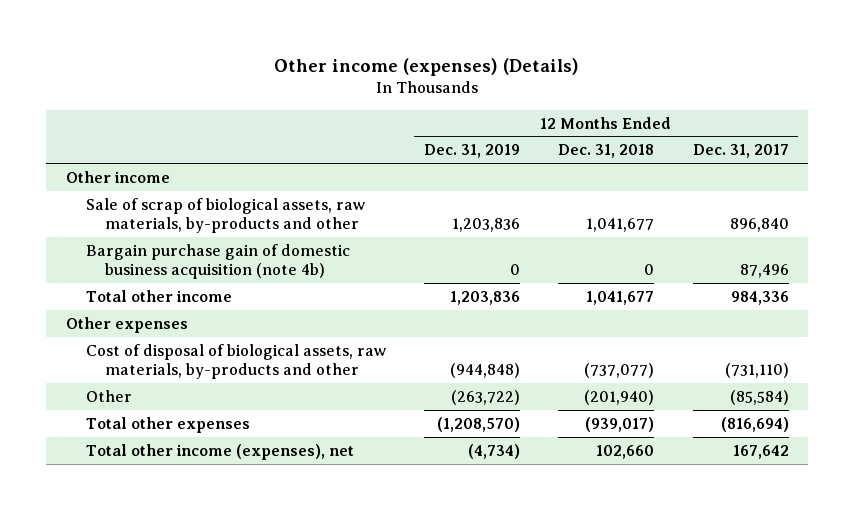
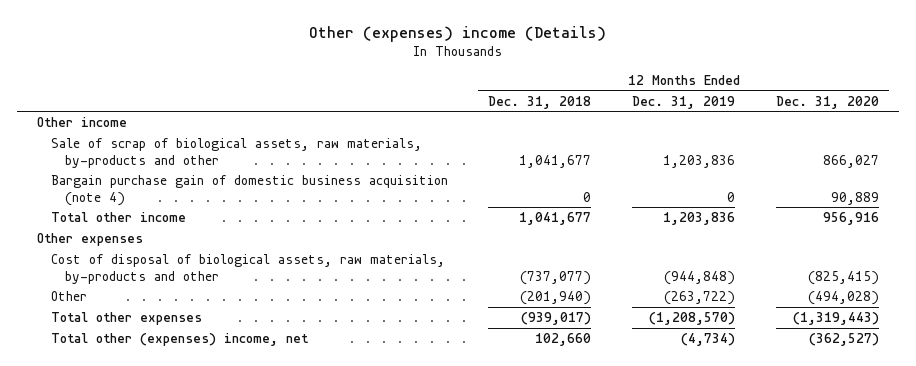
[274,57,580,76] Other income (expenses) (Details) -> [308,25,606,42] Other (expenses) income (Details)
[692,144,789,159] Dec. 31, 2017 -> none
none -> [775,95,879,109] Dec. 31, 2020
[85,243,350,280] Bargain purchase gain of domestic business acquisition (note 4b) -> [50,174,448,206] Bargain purchase gain of domestic business acquisition (note 4)
[85,443,354,460] Total other income (expenses), net -> [50,332,309,346] Total other (expenses) income, net

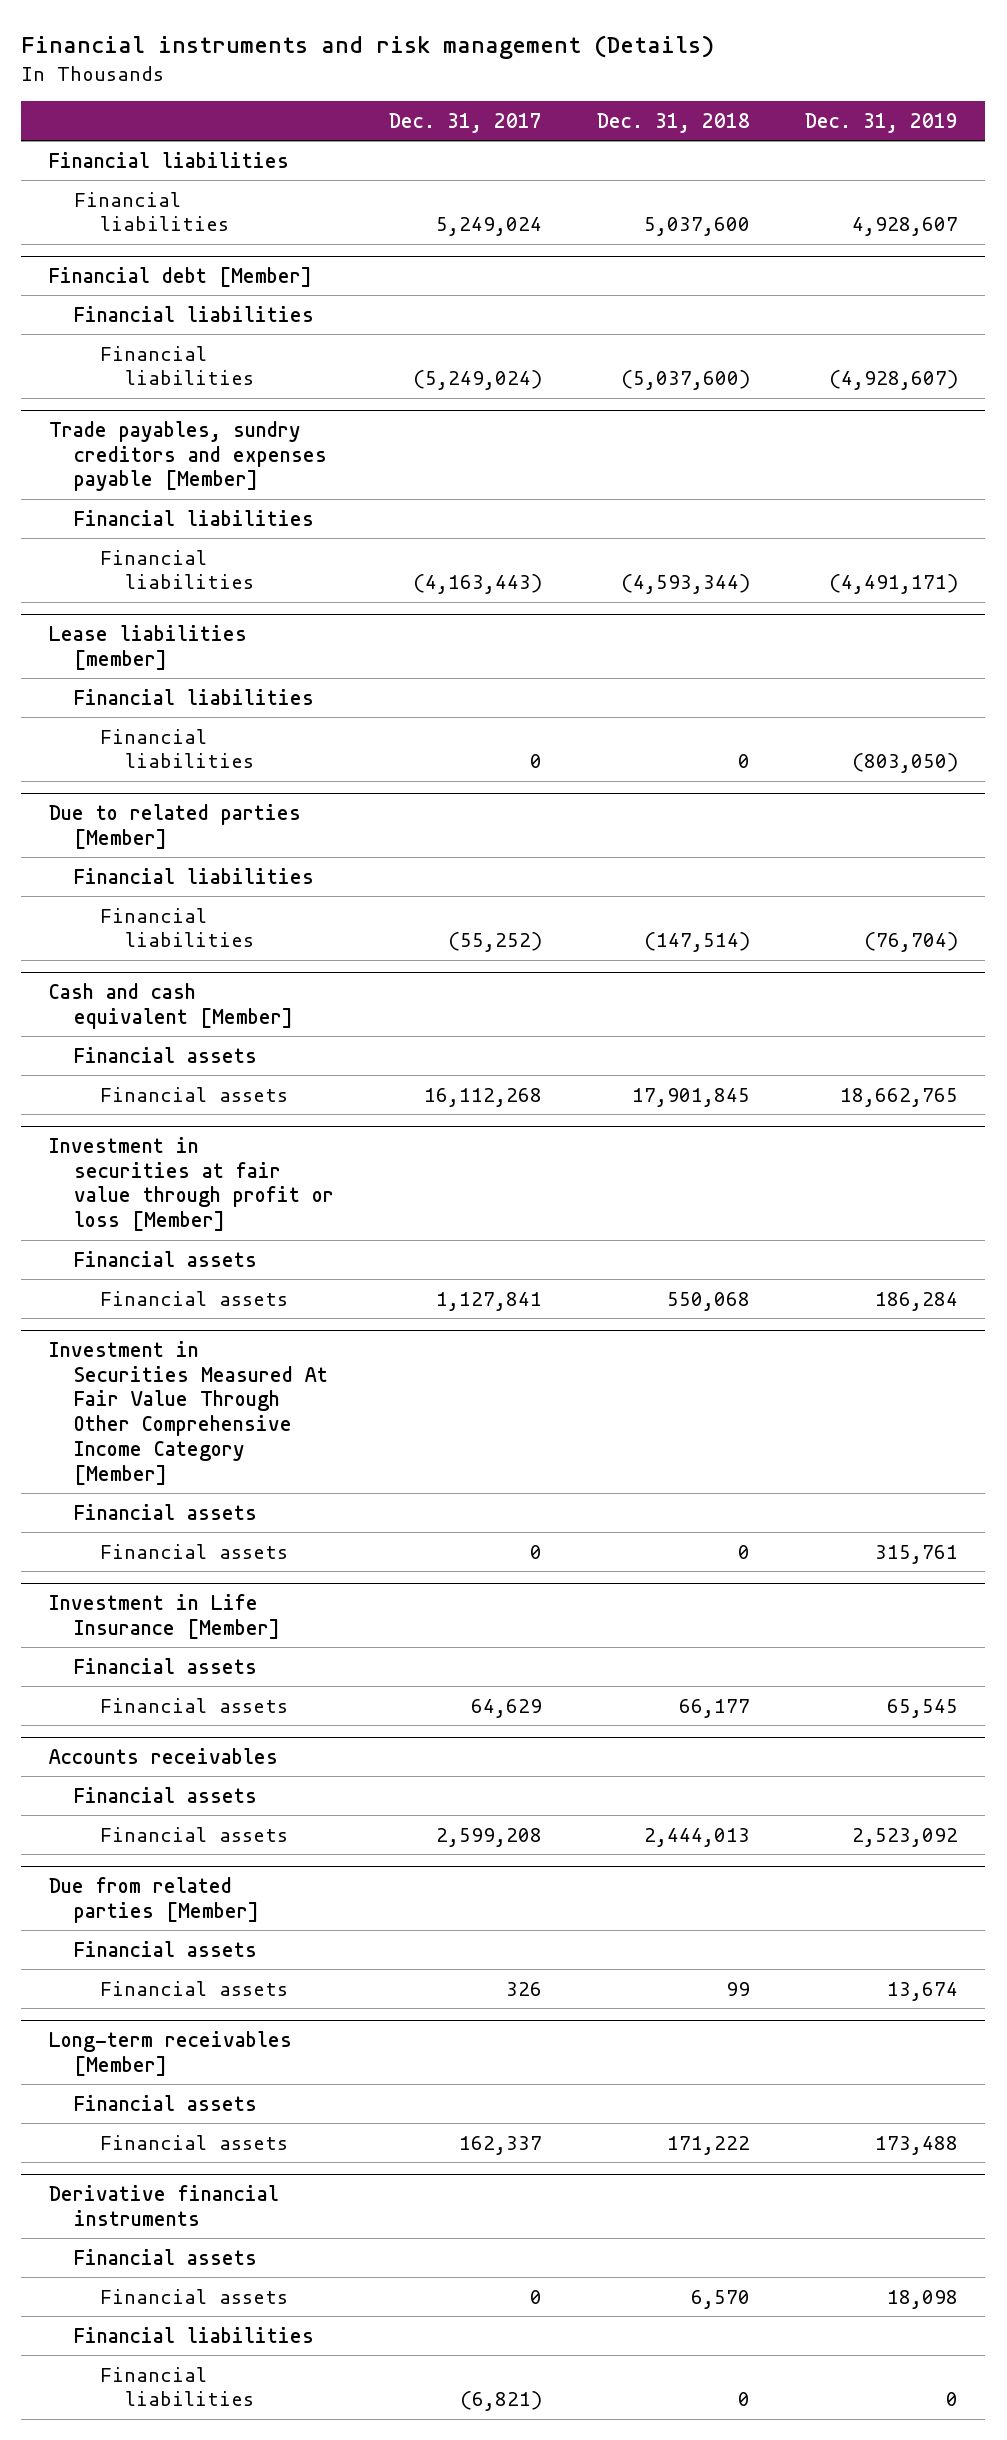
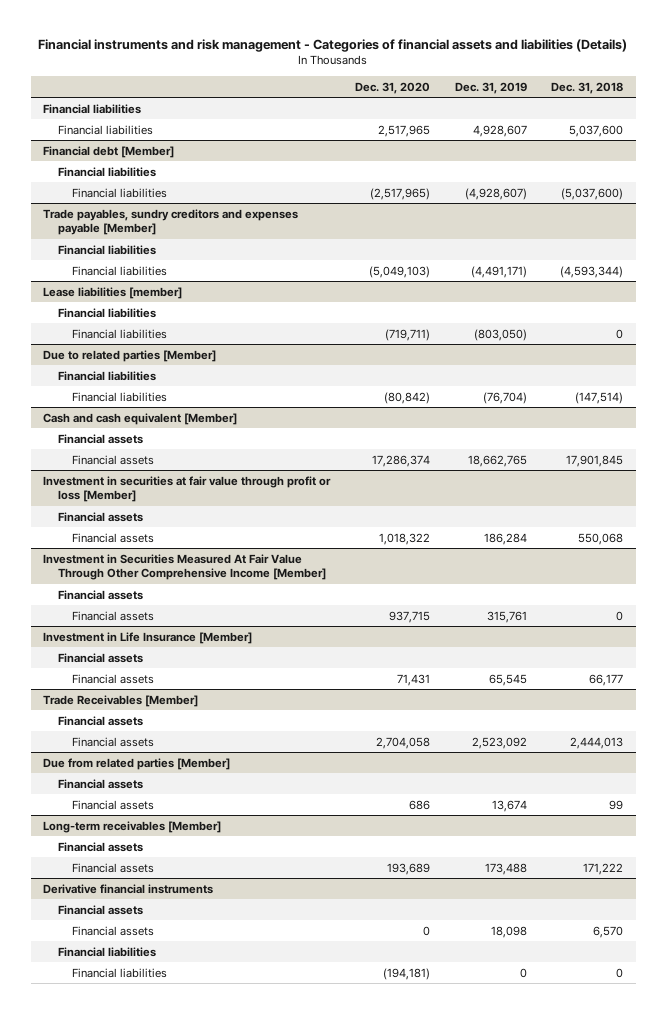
[21,35,715,60] Financial instruments and risk management (Details) -> [38,38,628,52] Financial instruments and risk management - Categories of financial assets and liabilities (Details)
[389,112,543,133] Dec. 31, 2017 -> none
none -> [355,81,431,94] Dec. 31, 2020
[48,1340,329,1485] Investment in Securities Measured At Fair Value Through Other Comprehensive Income Category [Member] -> [43,553,326,581] Investment in Securities Measured At Fair Value Through Other Comprehensive Income [Member]
[48,1747,278,1764] Accounts receivables -> none
none -> [43,694,199,707] Trade Receivables [Member]

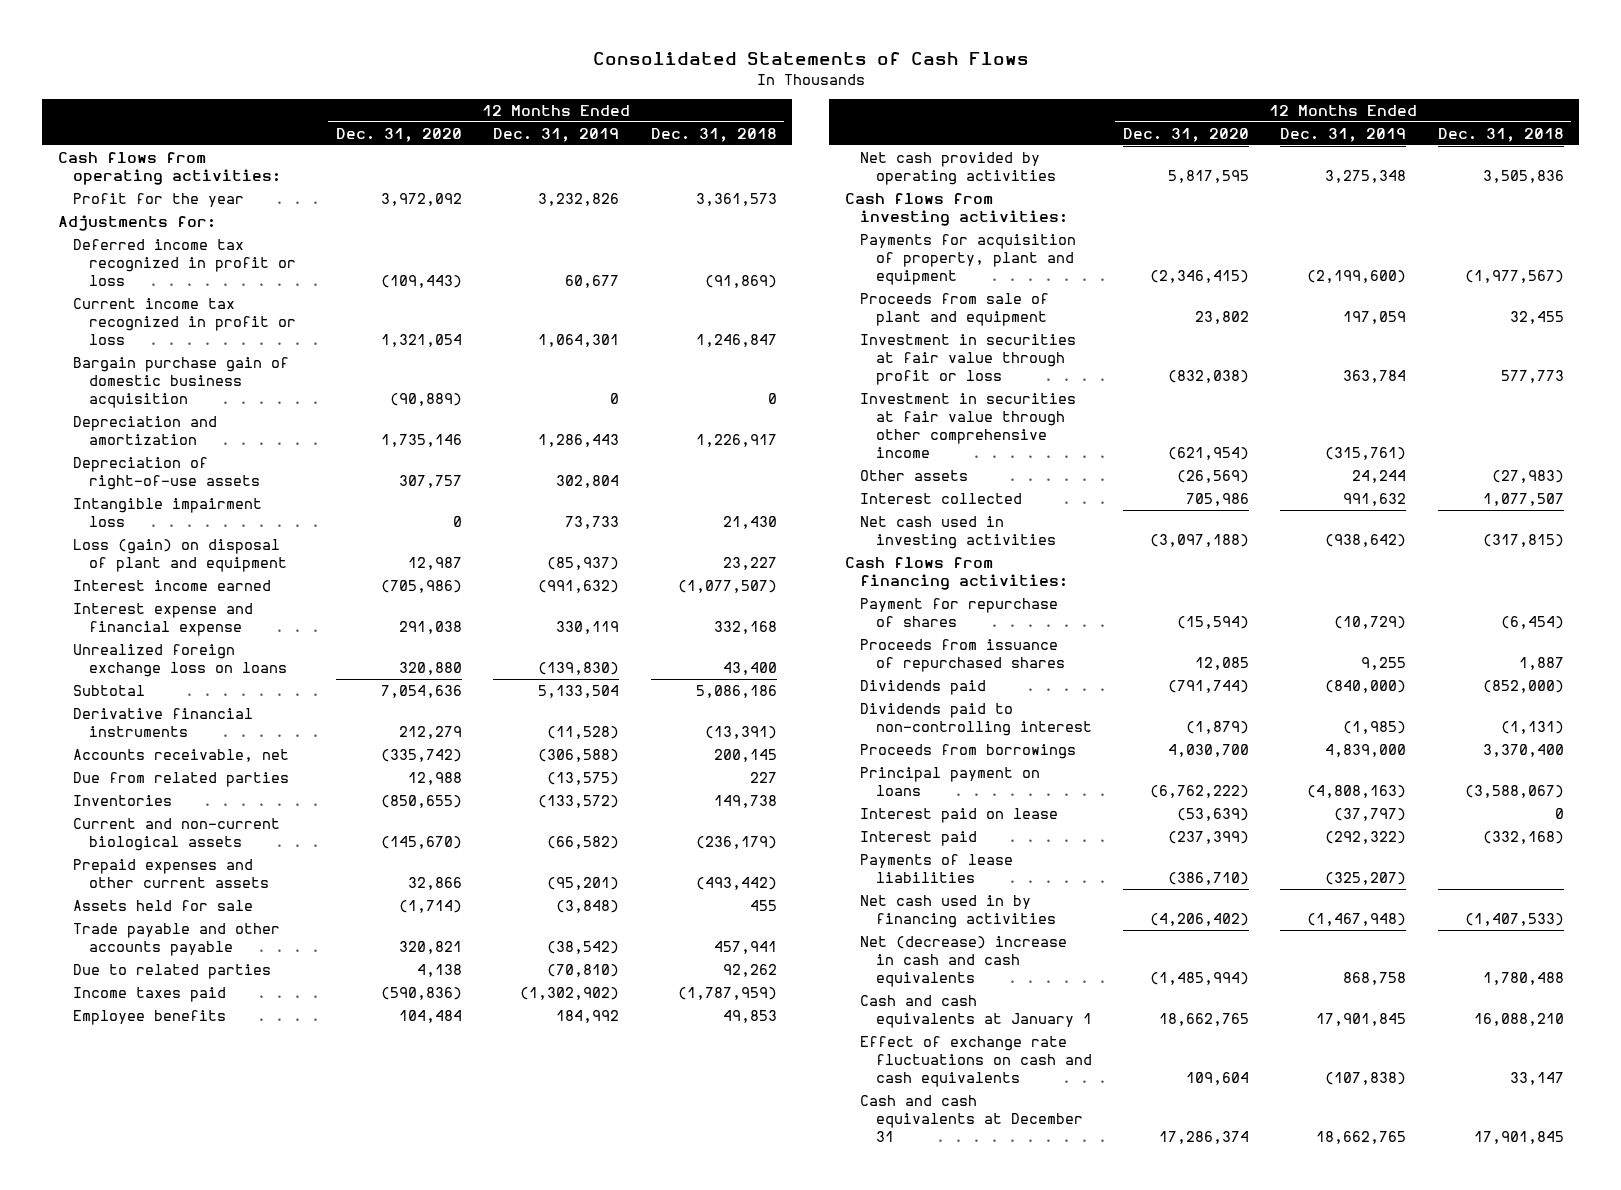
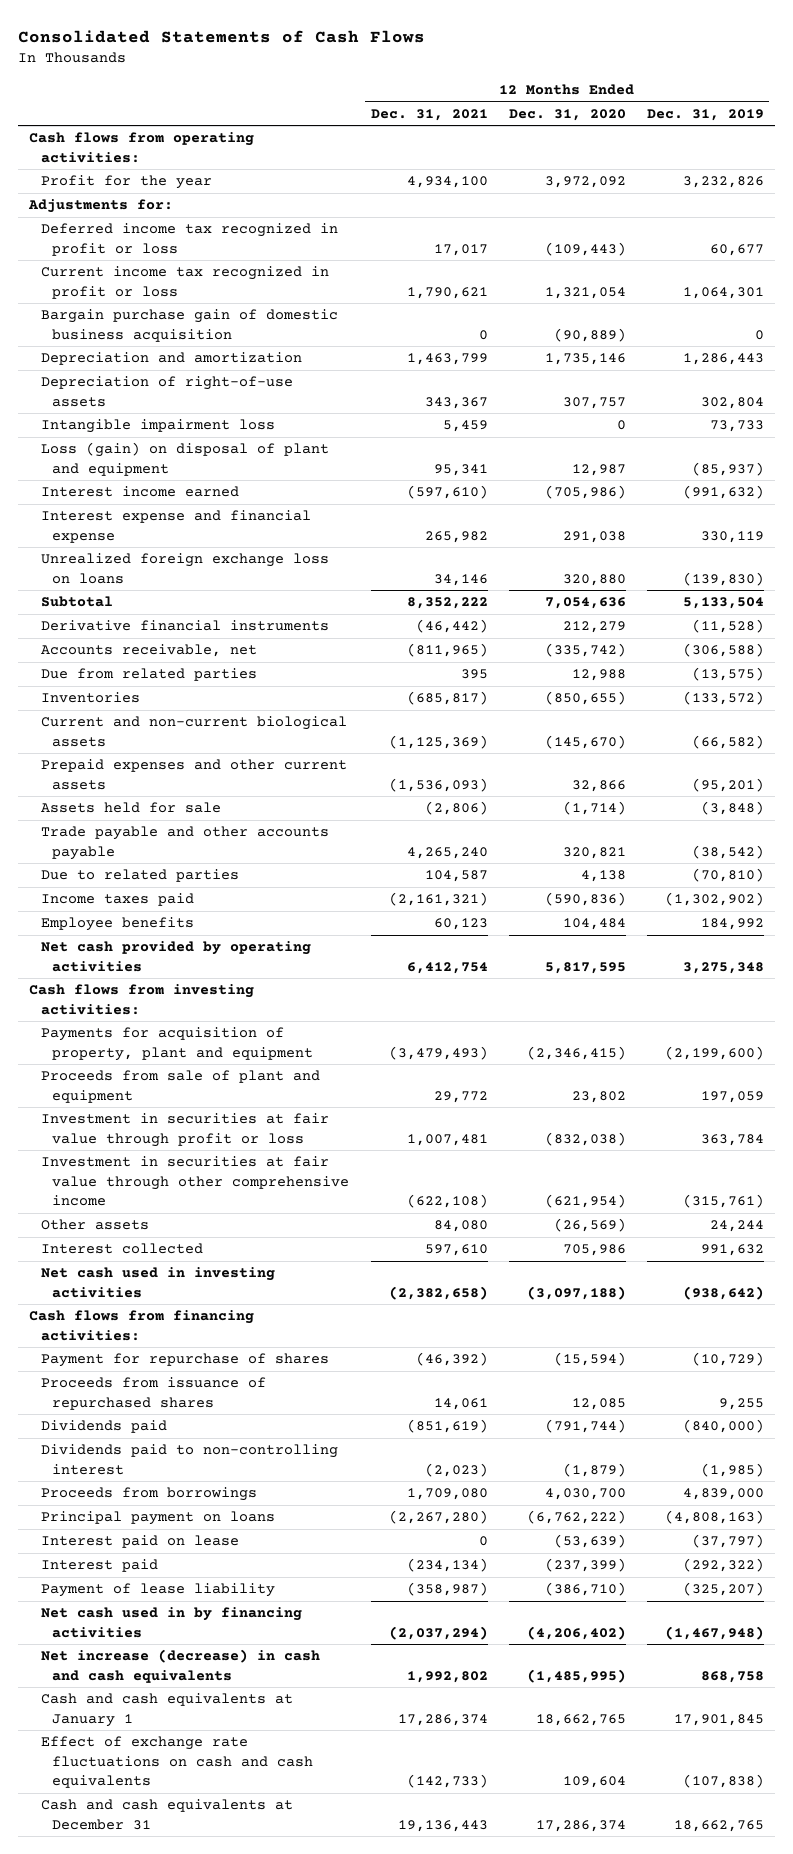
[650,127,777,142] Dec. 31, 2018 -> none
none -> [370,108,488,121] Dec. 31, 2021
[860,853,1014,884] Payments of lease liabilities -> [40,1583,275,1598] Payment of lease liability
[860,935,1068,988] Net (decrease) increase in cash and cash equivalents -> [40,1649,320,1683] Net increase (decrease) in cash and cash equivalents
[1150,972,1250,986] (1,485,994) -> [526,1668,626,1683] (1,485,995)

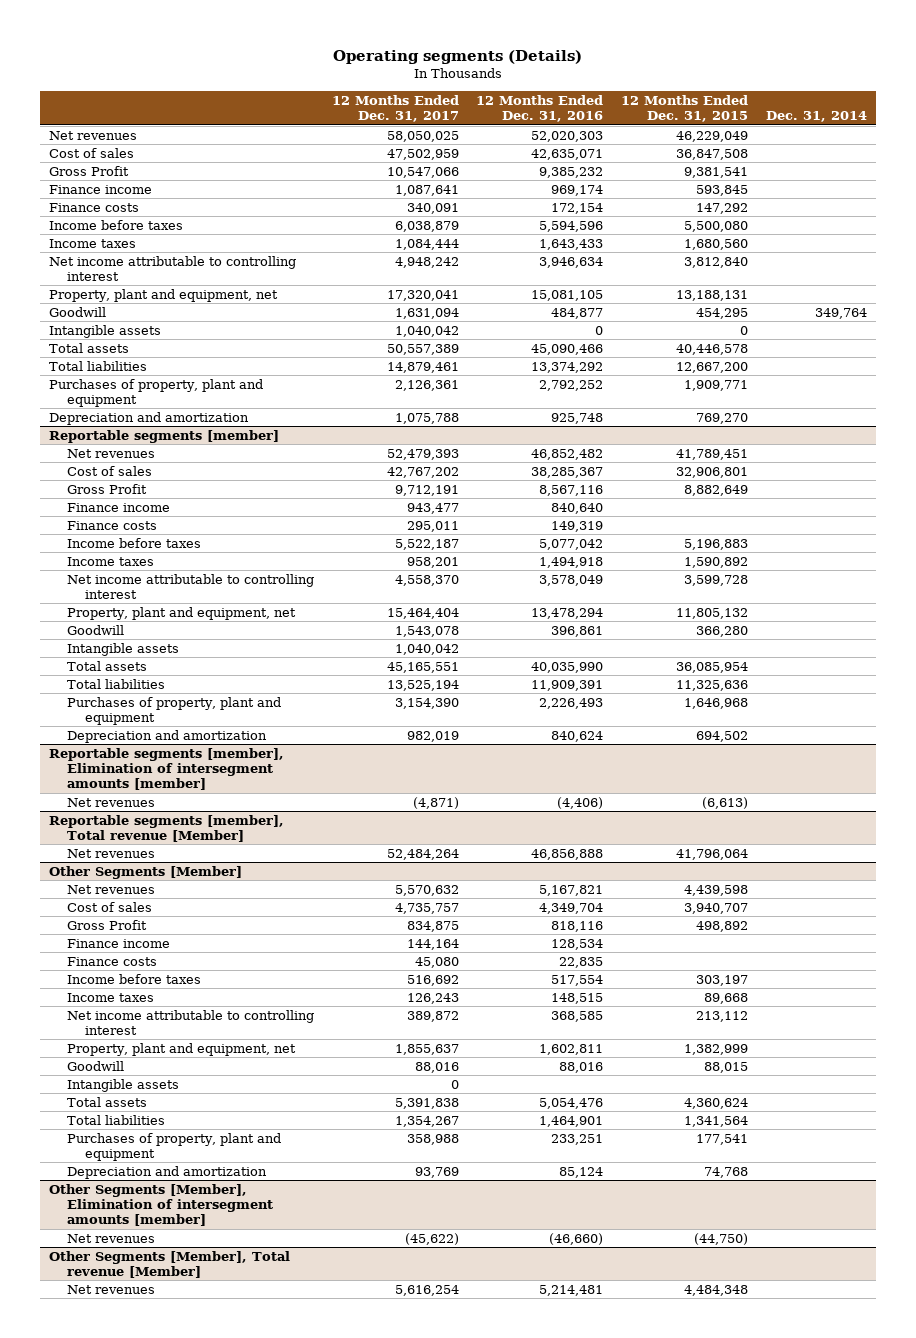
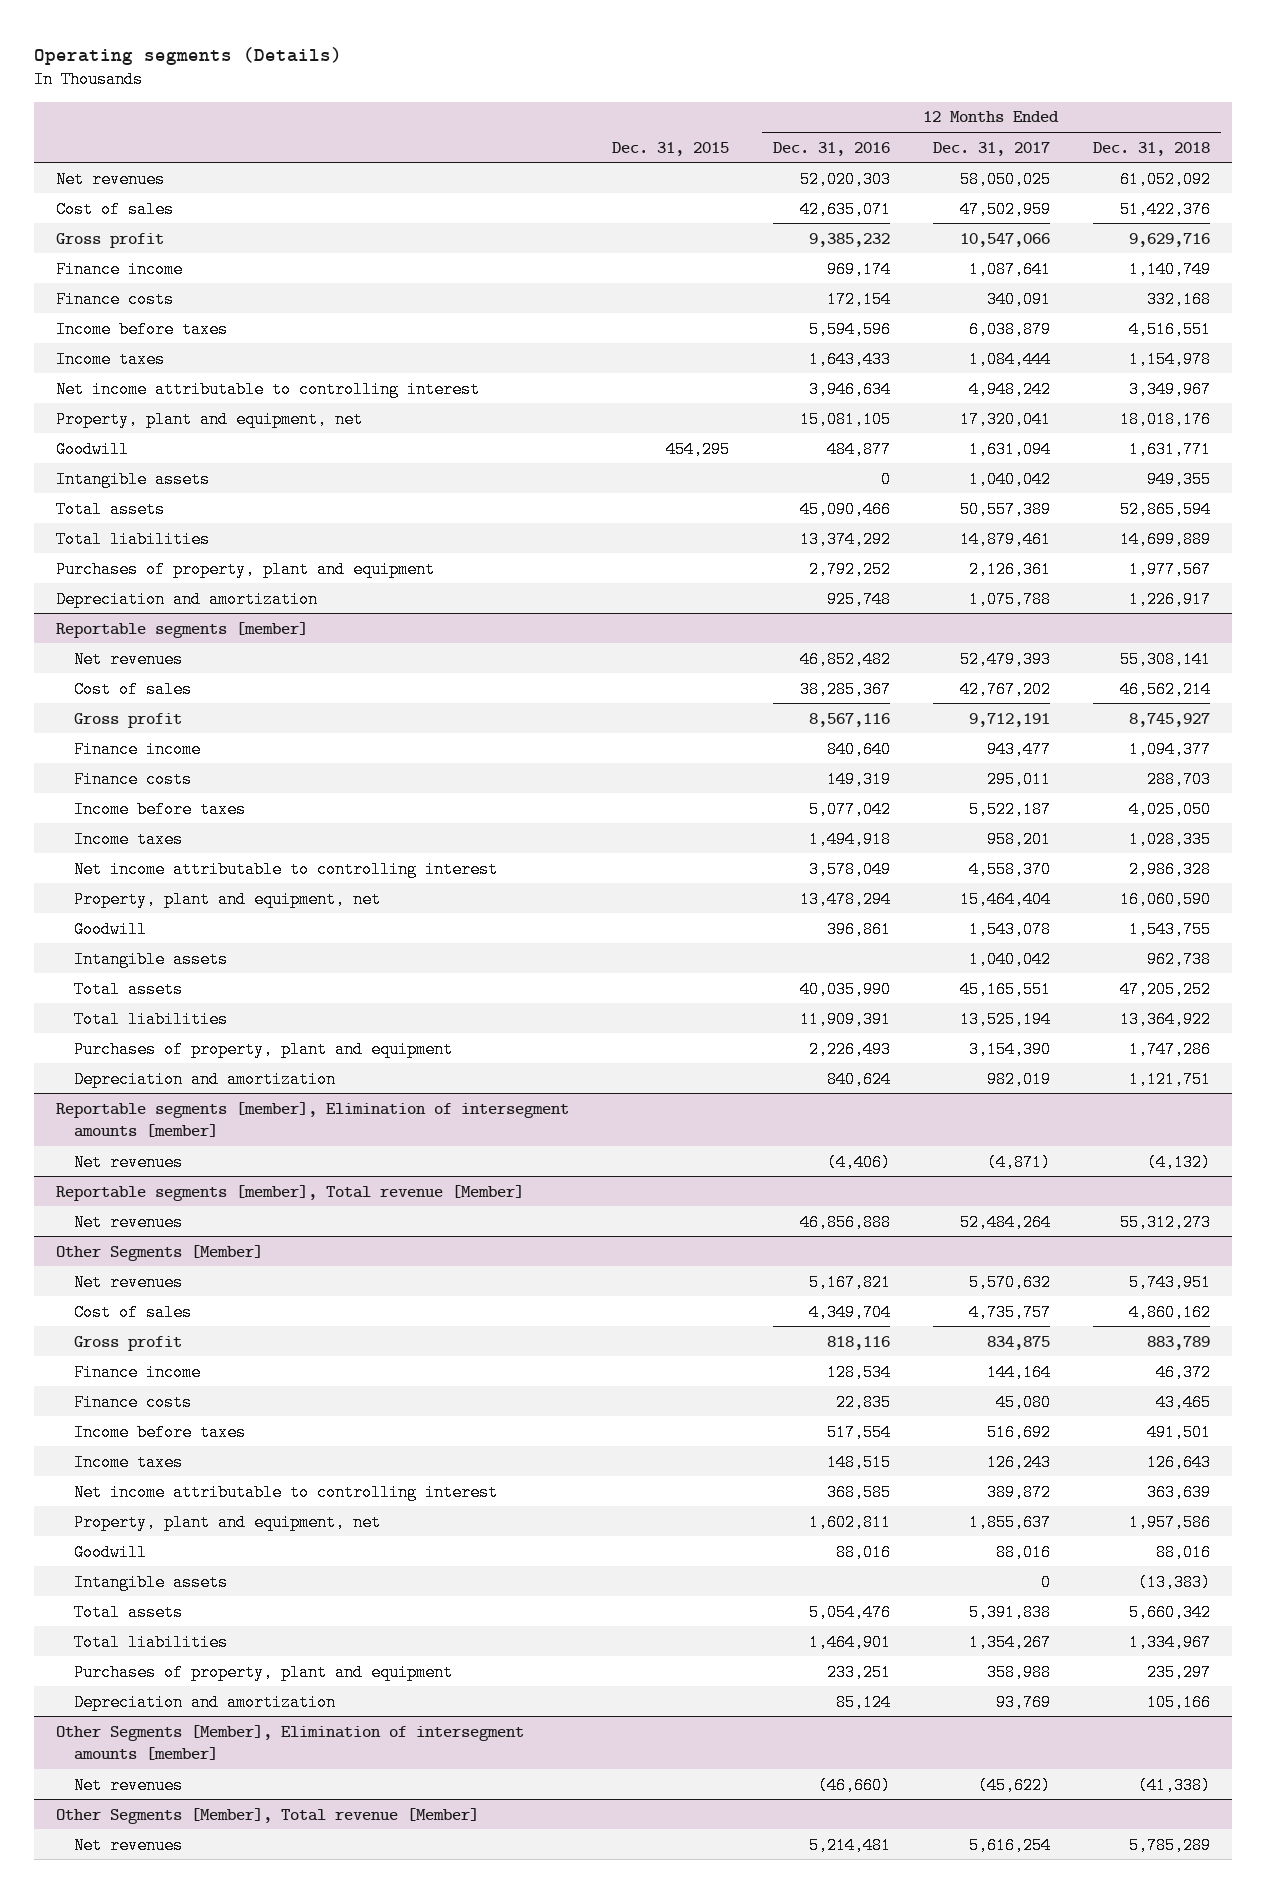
[621,95,749,123] 12 Months Ended Dec. 31, 2015 -> none
[765,111,867,123] Dec. 31, 2014 -> none
none -> [612,141,730,156] Dec. 31, 2015
none -> [1093,141,1211,156] Dec. 31, 2018
[49,165,130,176] Gross Profit -> [55,232,164,248] Gross profit
[66,483,147,494] Gross Profit -> [74,712,183,728] Gross profit
[66,919,147,930] Gross Profit -> [74,1335,183,1351] Gross profit

